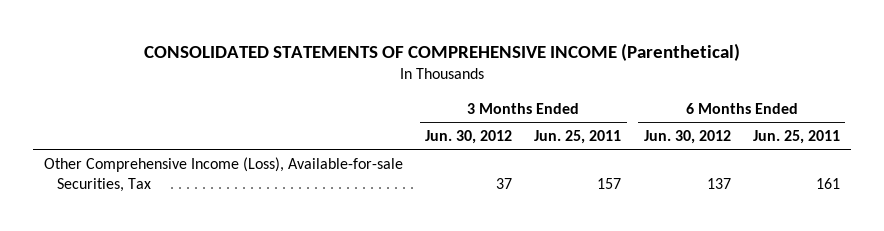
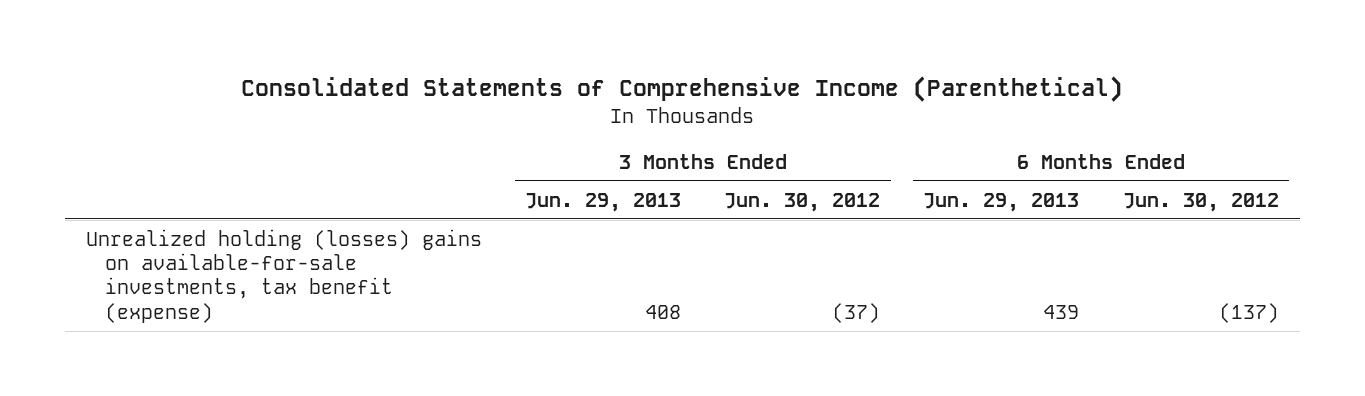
[143,42,740,61] CONSOLIDATED STATEMENTS OF COMPREHENSIVE INCOME (Parenthetical) -> [241,75,1124,102] Consolidated Statements of Comprehensive Income (Parenthetical)
[534,130,622,145] Jun. 25, 2011 -> none
[752,130,840,145] Jun. 25, 2011 -> none
none -> [525,192,682,212] Jun. 29, 2013
none -> [923,192,1080,212] Jun. 29, 2013
[44,156,404,193] Other Comprehensive Income (Loss), Available-for-sale Securities, Tax -> [86,228,483,323] Unrealized holding (losses) gains on available-for-sale investments, tax benefit (expense)
[496,178,513,190] 37 -> [832,302,881,323] (37)
[706,178,731,190] 137 -> [1218,302,1279,323] (137)

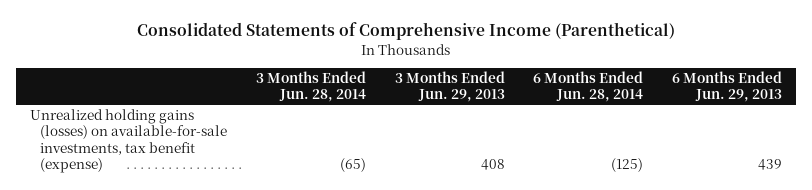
[724,192,881,212] Jun. 30, 2012 -> none
[1122,192,1279,212] Jun. 30, 2012 -> none
none -> [255,70,366,103] 3 Months Ended Jun. 28, 2014
none -> [533,70,644,103] 6 Months Ended Jun. 28, 2014
[86,228,483,323] Unrealized holding (losses) gains on available-for-sale investments, tax benefit (expense) -> [29,108,228,174] Unrealized holding gains (losses) on available-for-sale investments, tax benefit (expense)

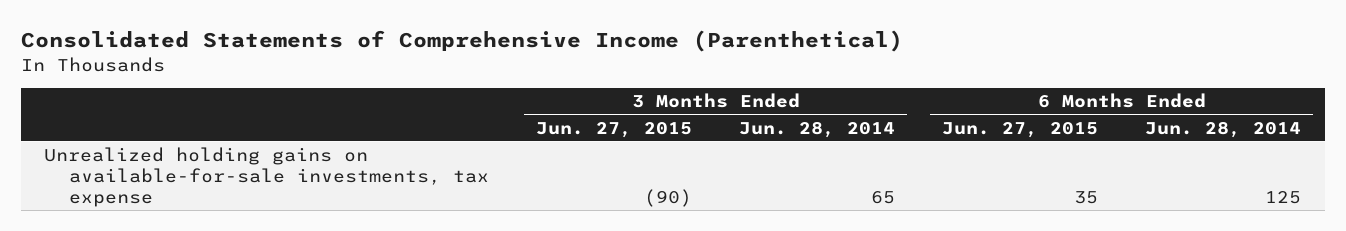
[394,70,505,103] 3 Months Ended Jun. 29, 2013 -> none
[671,70,782,103] 6 Months Ended Jun. 29, 2013 -> none
none -> [536,121,693,138] Jun. 27, 2015
none -> [942,121,1099,138] Jun. 27, 2015
[29,108,228,174] Unrealized holding gains (losses) on available-for-sale investments, tax benefit (expense) -> [44,147,489,207] Unrealized holding gains on available-for-sale investments, tax expense
[339,158,366,173] (65) -> [871,190,896,204] 65
[611,158,644,173] (125) -> [1265,190,1302,204] 125

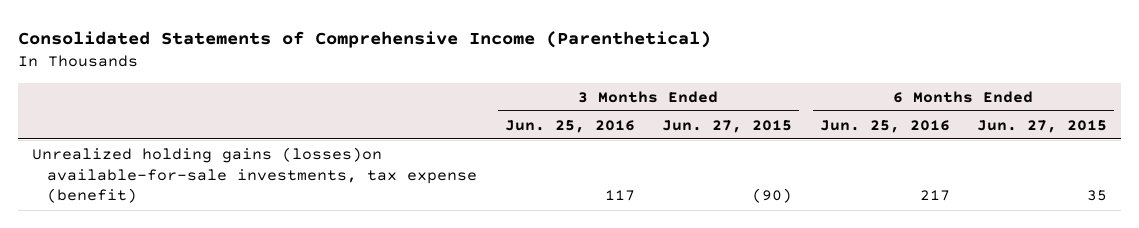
[739,120,896,138] Jun. 28, 2014 -> none
[1145,120,1302,138] Jun. 28, 2014 -> none
none -> [504,119,635,133] Jun. 25, 2016
none -> [819,119,950,133] Jun. 25, 2016
[44,147,489,207] Unrealized holding gains on available-for-sale investments, tax expense -> [31,146,478,204] Unrealized holding gains (losses)on available-for-sale investments, tax expense (benefit)

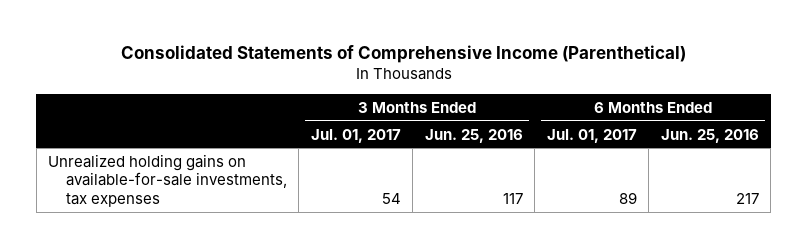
[662,119,793,133] Jun. 27, 2015 -> none
[977,119,1108,133] Jun. 27, 2015 -> none
none -> [310,128,401,143] Jul. 01, 2017
none -> [546,128,637,143] Jul. 01, 2017
[31,146,478,204] Unrealized holding gains (losses)on available-for-sale investments, tax expense (benefit) -> [48,153,287,207] Unrealized holding gains on available-for-sale investments, tax expenses

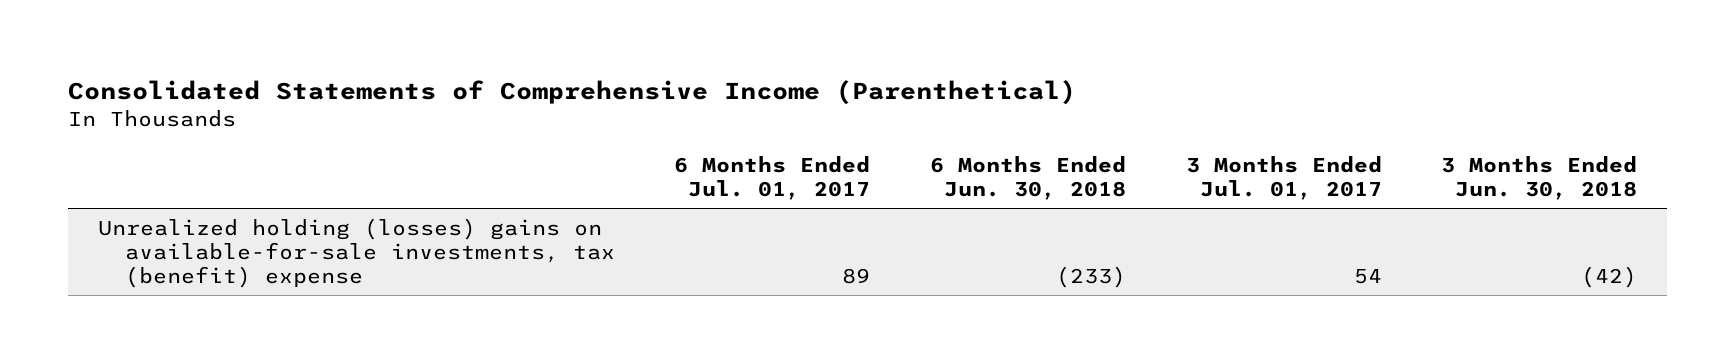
[424,128,523,143] Jun. 25, 2016 -> none
[660,128,759,143] Jun. 25, 2016 -> none
none -> [930,155,1127,200] 6 Months Ended Jun. 30, 2018
none -> [1441,155,1638,200] 3 Months Ended Jun. 30, 2018
[48,153,287,207] Unrealized holding gains on available-for-sale investments, tax expenses -> [97,218,615,289] Unrealized holding (losses) gains on available-for-sale investments, tax (benefit) expense

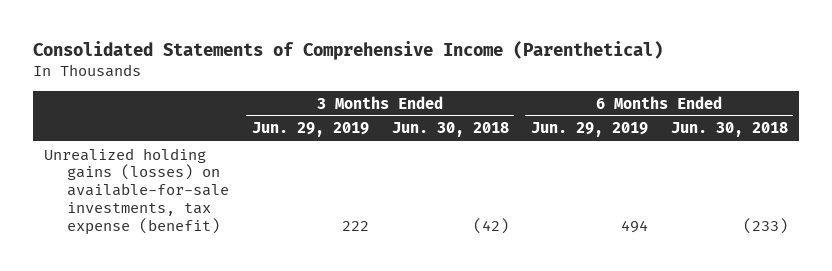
[674,155,871,200] 6 Months Ended Jul. 01, 2017 -> none
[1185,155,1382,200] 3 Months Ended Jul. 01, 2017 -> none
none -> [251,122,369,138] Jun. 29, 2019
none -> [531,122,649,138] Jun. 29, 2019
[97,218,615,289] Unrealized holding (losses) gains on available-for-sale investments, tax (benefit) expense -> [43,147,230,236] Unrealized holding gains (losses) on available-for-sale investments, tax expense (benefit)

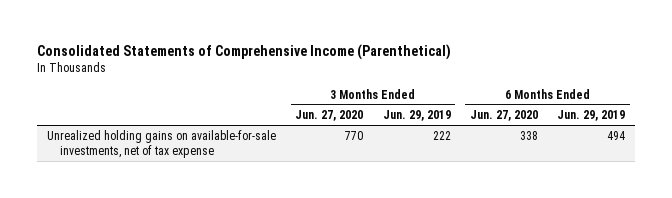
[391,122,509,138] Jun. 30, 2018 -> none
[670,122,788,138] Jun. 30, 2018 -> none
none -> [295,110,364,122] Jun. 27, 2020
none -> [469,110,538,122] Jun. 27, 2020
[43,147,230,236] Unrealized holding gains (losses) on available-for-sale investments, tax expense (benefit) -> [47,130,277,159] Unrealized holding gains on available-for-sale investments, net of tax expense

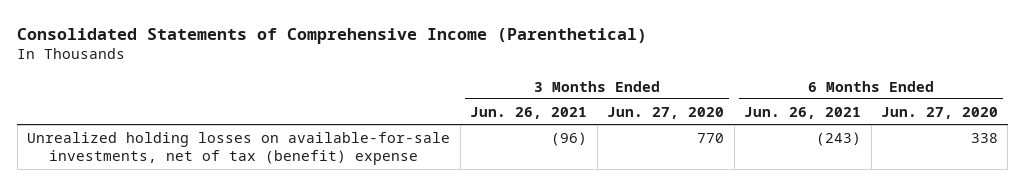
[382,110,451,122] Jun. 29, 2019 -> none
[557,110,626,122] Jun. 29, 2019 -> none
none -> [470,106,588,119] Jun. 26, 2021
none -> [744,106,862,119] Jun. 26, 2021
[47,130,277,159] Unrealized holding gains on available-for-sale investments, net of tax expense -> [27,131,451,166] Unrealized holding losses on available-for-sale investments, net of tax (benefit) expense

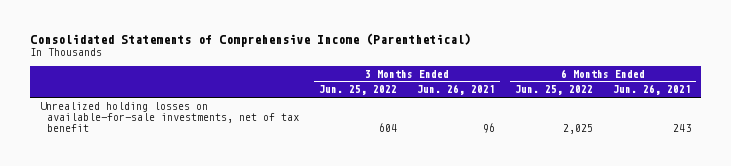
[607,106,725,119] Jun. 27, 2020 -> none
[880,106,998,119] Jun. 27, 2020 -> none
none -> [319,85,398,96] Jun. 25, 2022
none -> [515,85,594,96] Jun. 25, 2022
[27,131,451,166] Unrealized holding losses on available-for-sale investments, net of tax (benefit) expense -> [39,102,300,133] Unrealized holding losses on available-for-sale investments, net of tax benefit
[551,131,588,146] (96) -> [483,123,496,134] 96
[816,131,862,146] (243) -> [673,124,692,133] 243

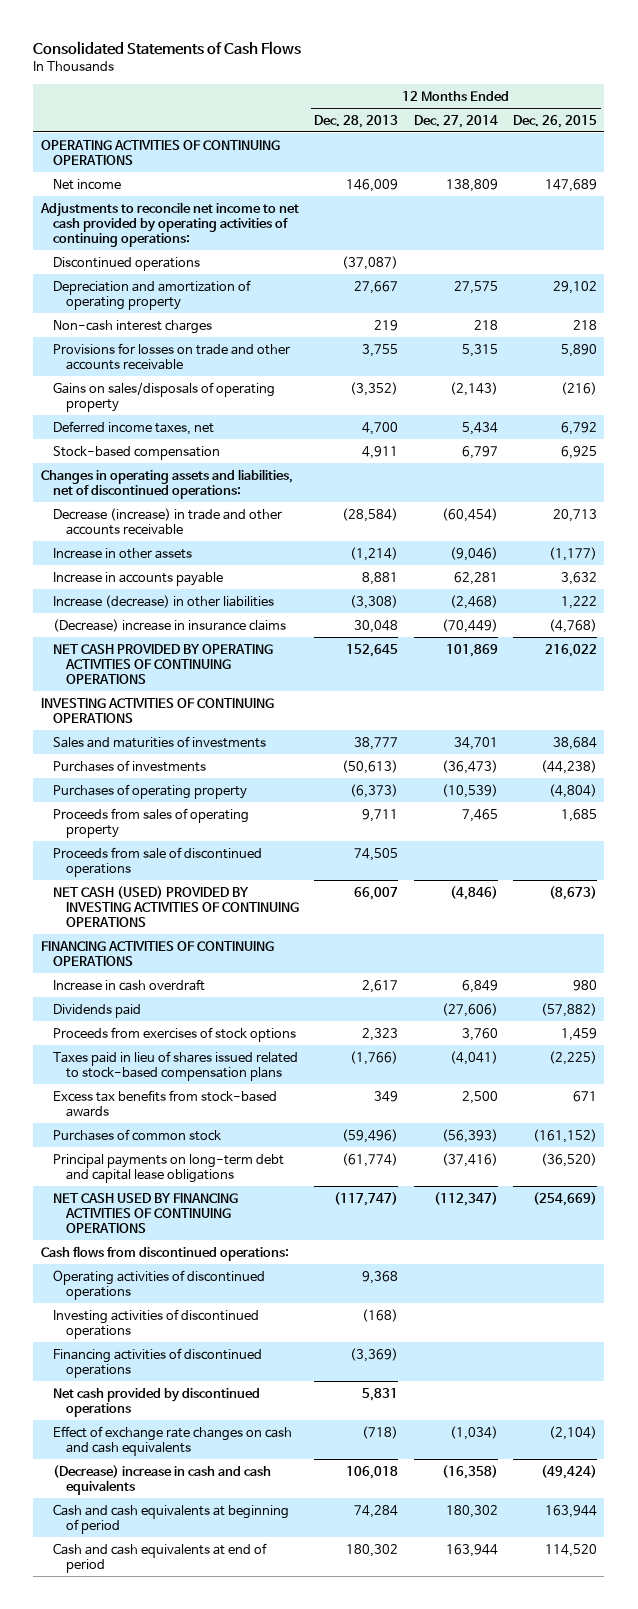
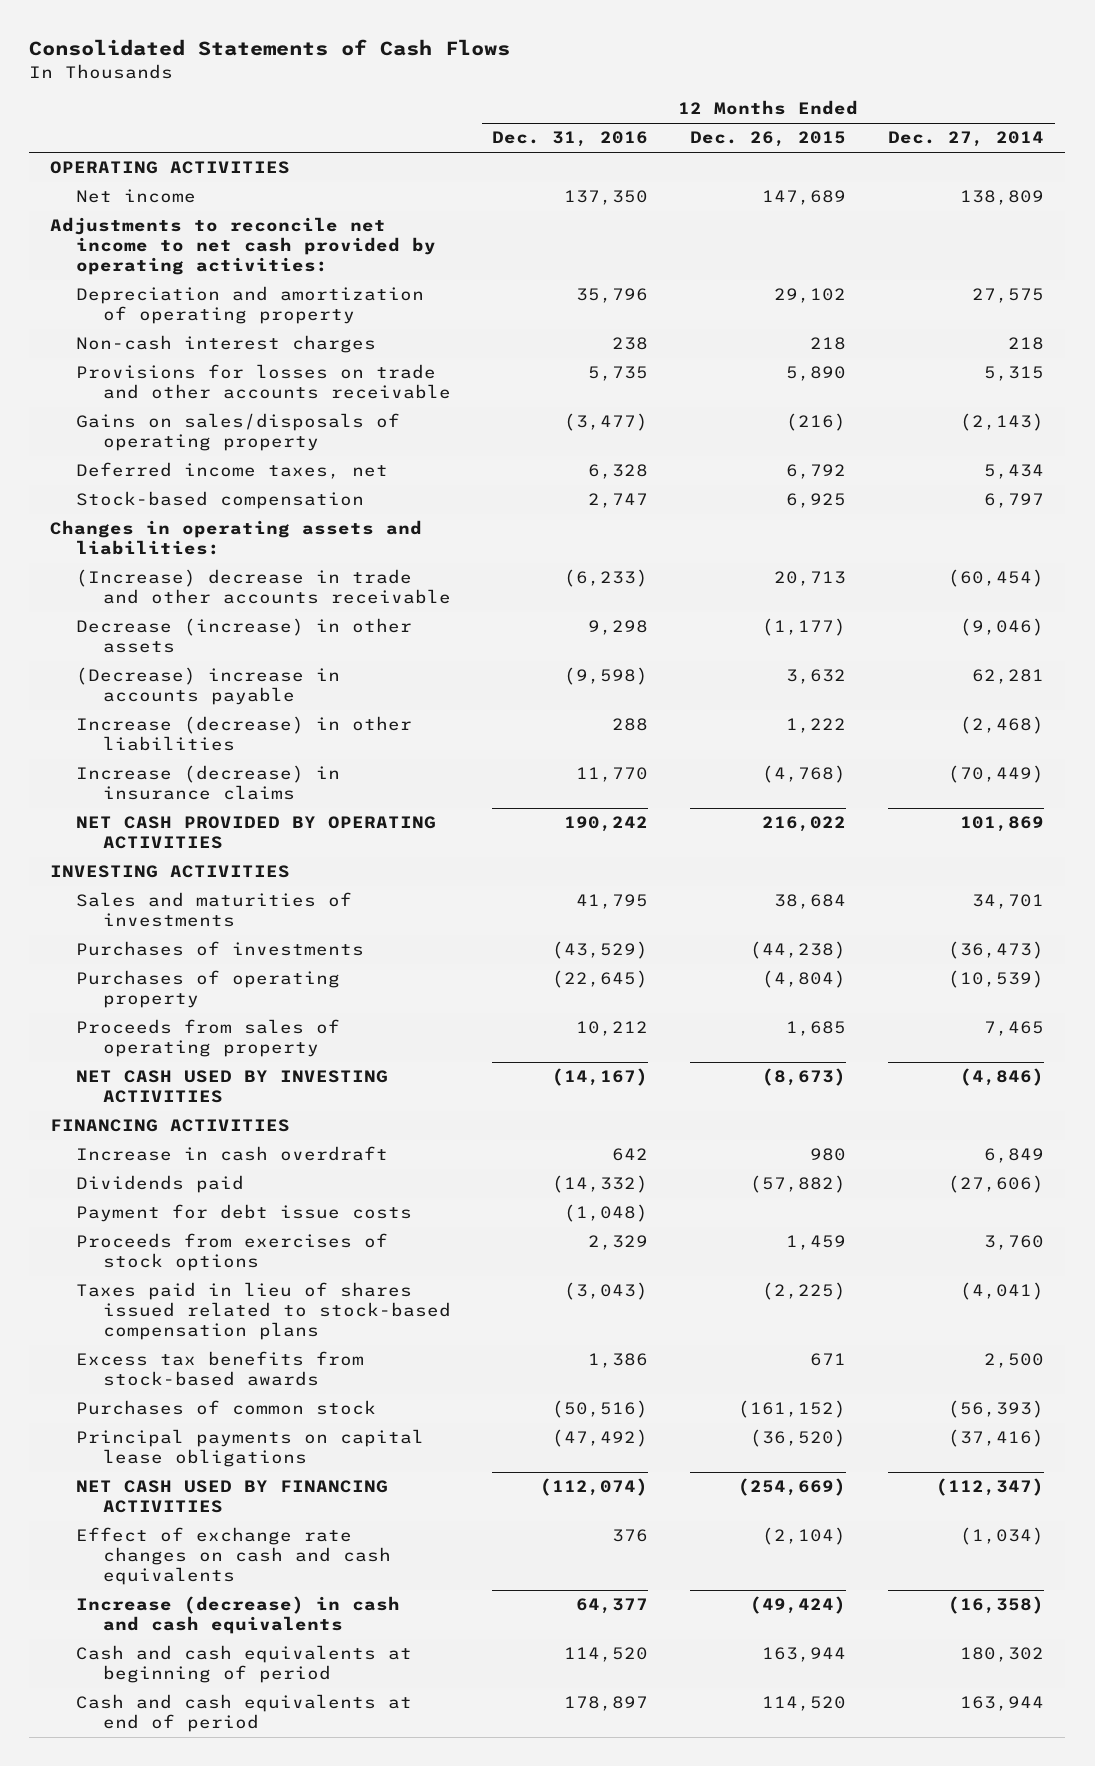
[314,114,399,128] Dec. 28, 2013 -> none
none -> [492,131,649,148] Dec. 31, 2016
[41,139,281,165] OPERATING ACTIVITIES OF CONTINUING OPERATIONS -> [50,161,291,175] OPERATING ACTIVITIES
[53,256,201,271] Discontinued operations -> none
[40,201,300,248] Adjustments to reconcile net income to net cash provided by operating activities of continuing operations: -> [50,217,437,275] Adjustments to reconcile net income to net cash provided by operating activities:
[41,468,294,499] Changes in operating assets and liabilities, net of discontinued operations: -> [50,520,423,556] Changes in operating assets and liabilities:
[53,507,283,535] Decrease (increase) in trade and other accounts receivable -> [76,569,451,605] (Increase) decrease in trade and other accounts receivable
[53,547,193,559] Increase in other assets -> [76,618,413,654] Decrease (increase) in other assets
[53,571,224,586] Increase in accounts payable -> [76,667,341,706] (Decrease) increase in accounts payable
[53,618,287,632] (Decrease) increase in insurance claims -> [76,765,341,801] Increase (decrease) in insurance claims
[53,643,274,685] NET CASH PROVIDED BY OPERATING ACTIVITIES OF CONTINUING OPERATIONS -> [76,816,437,850] NET CASH PROVIDED BY OPERATING ACTIVITIES
[41,697,275,723] INVESTING ACTIVITIES OF CONTINUING OPERATIONS -> [50,865,291,879] INVESTING ACTIVITIES
[53,846,263,877] Proceeds from sale of discontinued operations -> none
[53,885,299,928] NET CASH (USED) PROVIDED BY INVESTING ACTIVITIES OF CONTINUING OPERATIONS -> [76,1070,389,1104] NET CASH USED BY INVESTING ACTIVITIES
[41,940,275,966] FINANCING ACTIVITIES OF CONTINUING OPERATIONS -> [50,1119,291,1133] FINANCING ACTIVITIES
none -> [76,1204,413,1223] Payment for debt issue costs
[41,1245,290,1261] Cash flows from discontinued operations: -> none
[53,1269,266,1300] Operating activities of discontinued operations -> none
[53,1308,260,1339] Investing activities of discontinued operations -> none
[53,1347,263,1378] Financing activities of discontinued operations -> none
[53,1387,261,1417] Net cash provided by discontinued operations -> none
[53,1153,285,1183] Principal payments on long-term debt and capital lease obligations -> [76,1429,425,1468] Principal payments on capital lease obligations
[53,1192,239,1234] NET CASH USED BY FINANCING ACTIVITIES OF CONTINUING OPERATIONS -> [76,1480,389,1514] NET CASH USED BY FINANCING ACTIVITIES
[53,1464,272,1495] (Decrease) increase in cash and cash equivalents -> [76,1596,401,1635] Increase (decrease) in cash and cash equivalents

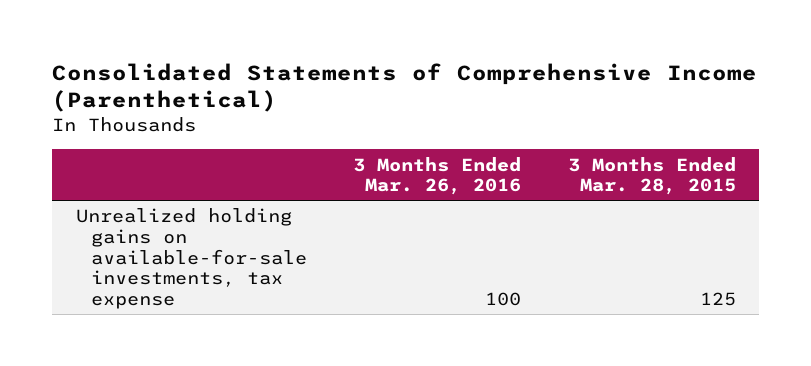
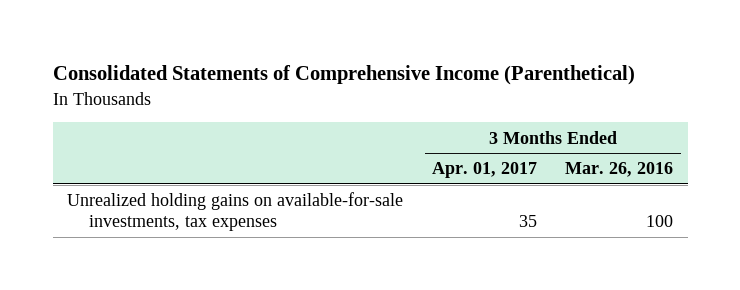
[567,156,736,196] 3 Months Ended Mar. 28, 2015 -> none
none -> [431,162,537,179] Apr. 01, 2017
[75,208,308,309] Unrealized holding gains on available-for-sale investments, tax expense -> [67,192,404,232] Unrealized holding gains on available-for-sale investments, tax expenses

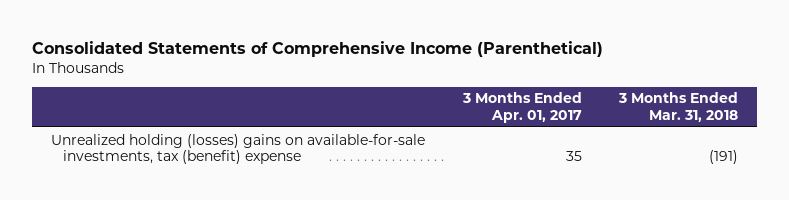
[565,162,674,178] Mar. 26, 2016 -> none
none -> [618,92,739,122] 3 Months Ended Mar. 31, 2018
[67,192,404,232] Unrealized holding gains on available-for-sale investments, tax expenses -> [50,133,425,165] Unrealized holding (losses) gains on available-for-sale investments, tax (benefit) expense

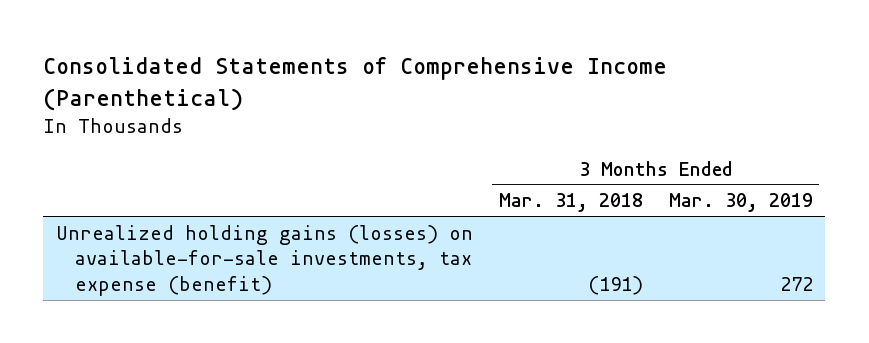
[461,92,582,123] 3 Months Ended Apr. 01, 2017 -> none
none -> [668,193,813,213] Mar. 30, 2019
[50,133,425,165] Unrealized holding (losses) gains on available-for-sale investments, tax (benefit) expense -> [56,224,474,296] Unrealized holding gains (losses) on available-for-sale investments, tax expense (benefit)

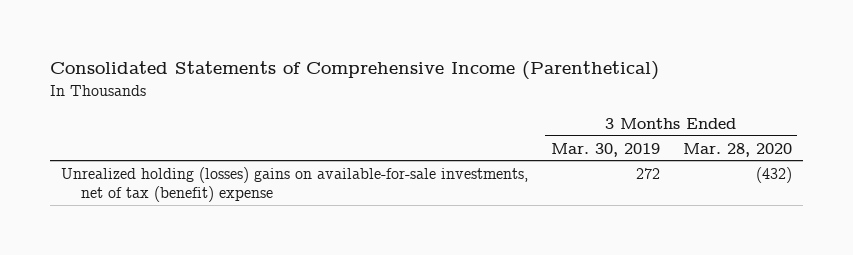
[498,193,643,213] Mar. 31, 2018 -> none
none -> [682,142,792,157] Mar. 28, 2020
[56,224,474,296] Unrealized holding gains (losses) on available-for-sale investments, tax expense (benefit) -> [60,166,528,203] Unrealized holding (losses) gains on available-for-sale investments, net of tax (benefit) expense

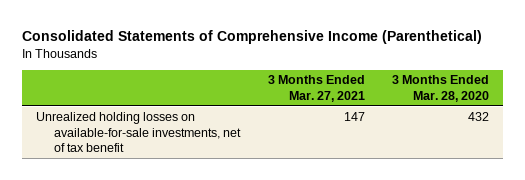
[550,142,660,157] Mar. 30, 2019 -> none
none -> [267,75,365,102] 3 Months Ended Mar. 27, 2021
[60,166,528,203] Unrealized holding (losses) gains on available-for-sale investments, net of tax (benefit) expense -> [36,112,241,152] Unrealized holding losses on available-for-sale investments, net of tax benefit
[755,166,792,183] (432) -> [468,112,490,122] 432

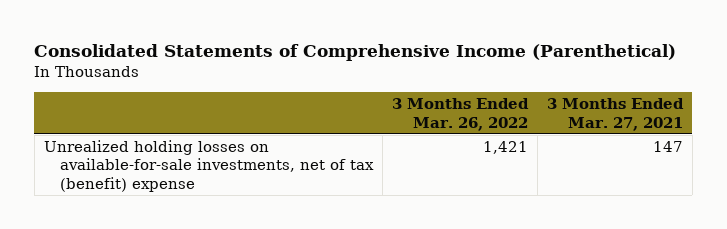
[392,75,490,102] 3 Months Ended Mar. 28, 2020 -> none
none -> [391,98,529,131] 3 Months Ended Mar. 26, 2022
[36,112,241,152] Unrealized holding losses on available-for-sale investments, net of tax benefit -> [43,139,374,192] Unrealized holding losses on available-for-sale investments, net of tax (benefit) expense

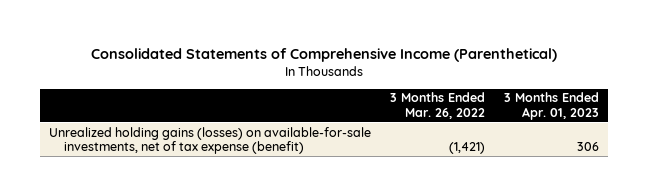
[546,98,684,131] 3 Months Ended Mar. 27, 2021 -> none
none -> [503,92,599,120] 3 Months Ended Apr. 01, 2023
[43,139,374,192] Unrealized holding losses on available-for-sale investments, net of tax (benefit) expense -> [49,126,372,155] Unrealized holding gains (losses) on available-for-sale investments, net of tax expense (benefit)
[482,140,528,154] 1,421 -> [449,142,486,155] (1,421)

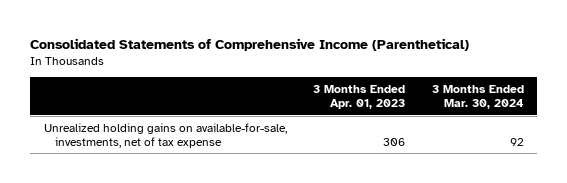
[390,92,486,119] 3 Months Ended Mar. 26, 2022 -> none
none -> [431,85,524,110] 3 Months Ended Mar. 30, 2024
[49,126,372,155] Unrealized holding gains (losses) on available-for-sale investments, net of tax expense (benefit) -> [43,122,287,148] Unrealized holding gains on available-for-sale, investments, net of tax expense

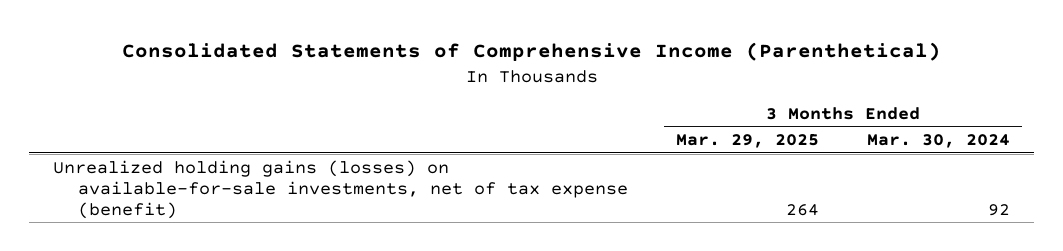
[313,85,406,110] 3 Months Ended Apr. 01, 2023 -> none
none -> [676,134,820,149] Mar. 29, 2025
[43,122,287,148] Unrealized holding gains on available-for-sale, investments, net of tax expense -> [53,159,628,219] Unrealized holding gains (losses) on available-for-sale investments, net of tax expense (benefit)

